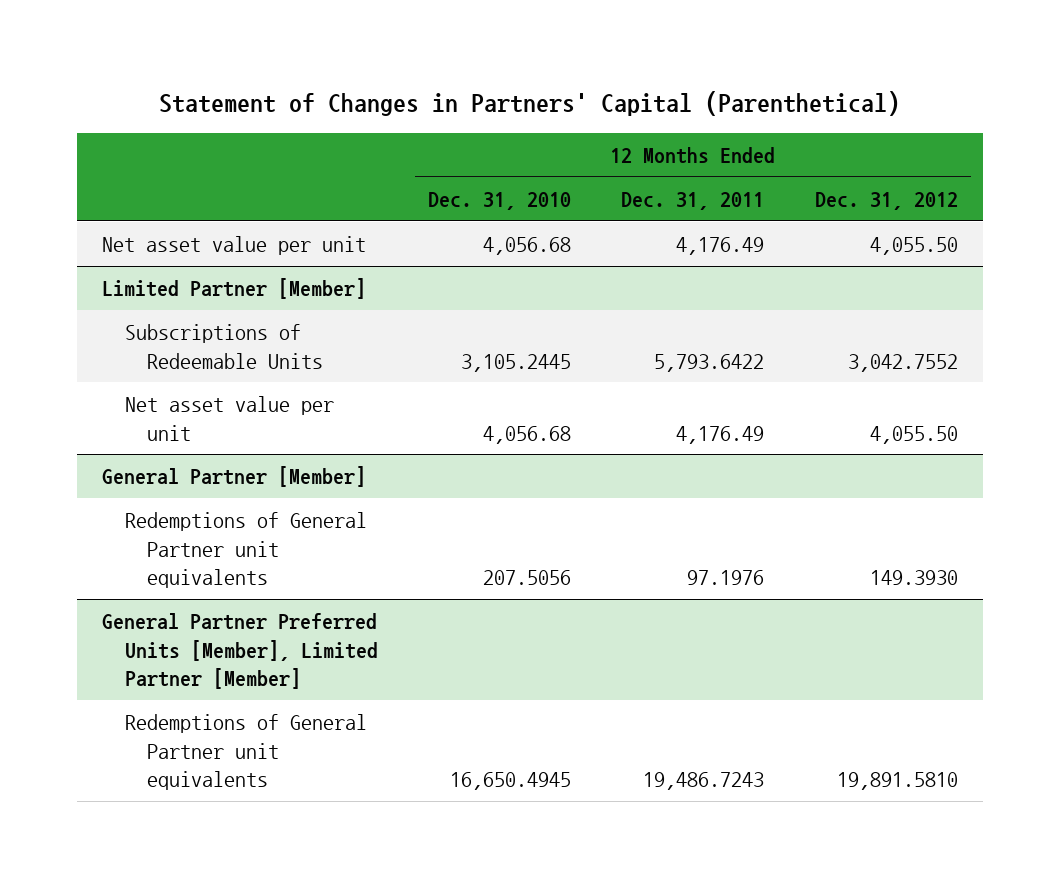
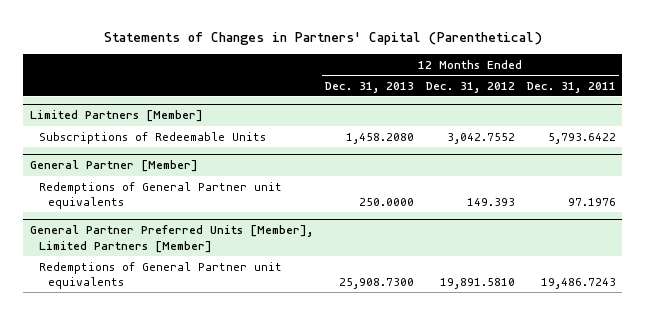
[158,91,900,117] Statement of Changes in Partners' Capital (Parenthetical) -> [103,32,542,46] Statements of Changes in Partners' Capital (Parenthetical)
[428,191,572,210] Dec. 31, 2010 -> none
none -> [324,81,414,93] Dec. 31, 2013
[102,235,367,255] Net asset value per unit -> none
[102,277,367,299] Limited Partner [Member] -> [29,110,203,123] Limited Partners [Member]
[124,395,334,441] Net asset value per unit -> none
[869,570,958,586] 149.3930 -> [466,198,515,207] 149.393
[102,612,378,690] General Partner Preferred Units [Member], Limited Partner [Member] -> [29,225,313,253] General Partner Preferred Units [Member], Limited Partners [Member]

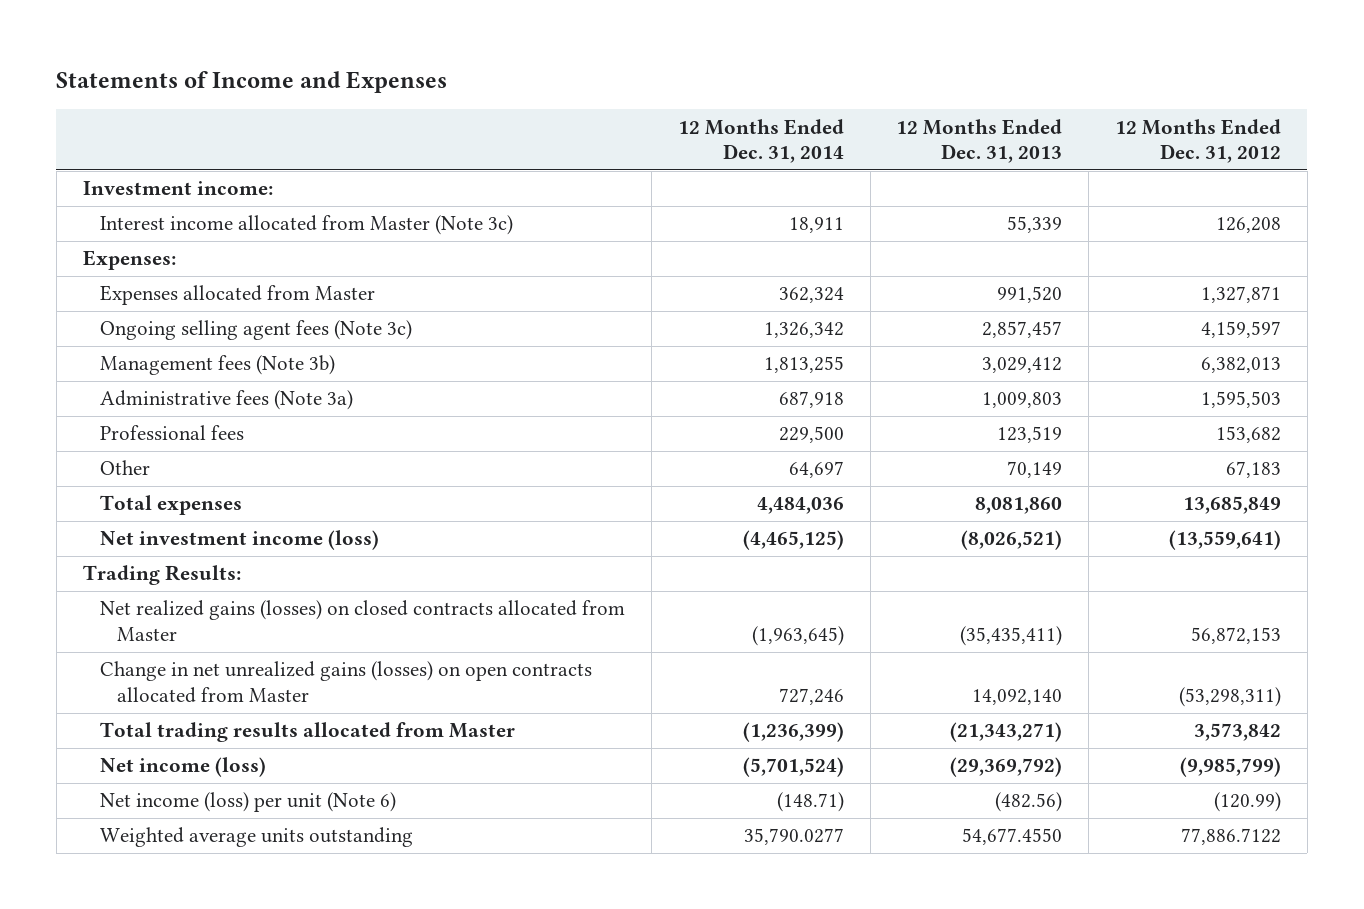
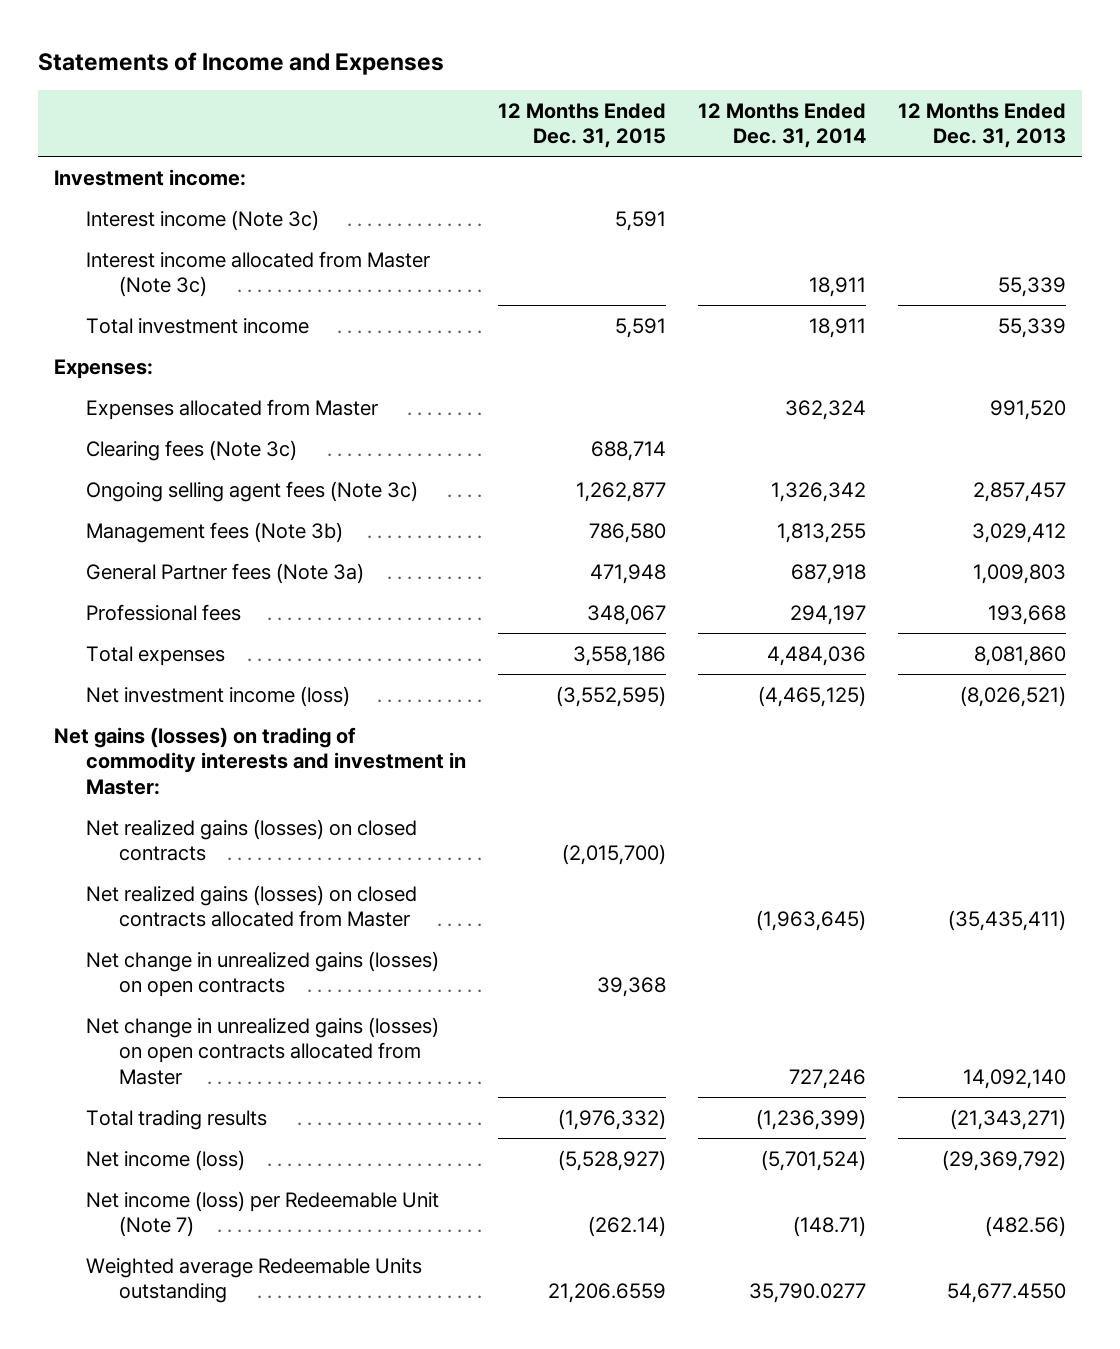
[1115,118,1282,164] 12 Months Ended Dec. 31, 2012 -> none
none -> [498,102,667,149] 12 Months Ended Dec. 31, 2015
none -> [86,209,320,231] Interest income (Note 3c)
none -> [86,317,310,334] Total investment income
none -> [86,439,298,461] Clearing fees (Note 3c)
[100,460,151,476] Other -> none
[100,390,354,411] Administrative fees (Note 3a) -> [86,562,365,584] General Partner fees (Note 3a)
[778,426,844,444] 229,500 -> [790,604,867,625] 294,197
[997,426,1063,444] 123,519 -> [988,604,1067,625] 193,668
[82,565,241,586] Trading Results: -> none
none -> [53,726,467,795] Net gains (losses) on trading of commodity interests and investment in Master:
none -> [86,818,418,862] Net realized gains (losses) on closed contracts
none -> [86,950,440,998] Net change in unrealized gains (losses) on open contracts
[100,661,593,703] Change in net unrealized gains (losses) on open contracts allocated from Master -> [86,1016,440,1085] Net change in unrealized gains (losses) on open contracts allocated from Master
[100,722,516,743] Total trading results allocated from Master -> [86,1109,268,1130] Total trading results
[100,792,397,813] Net income (loss) per unit (Note 6) -> [86,1190,440,1238] Net income (loss) per Redeemable Unit (Note 7)
[100,827,414,848] Weighted average units outstanding -> [86,1257,423,1304] Weighted average Redeemable Units outstanding

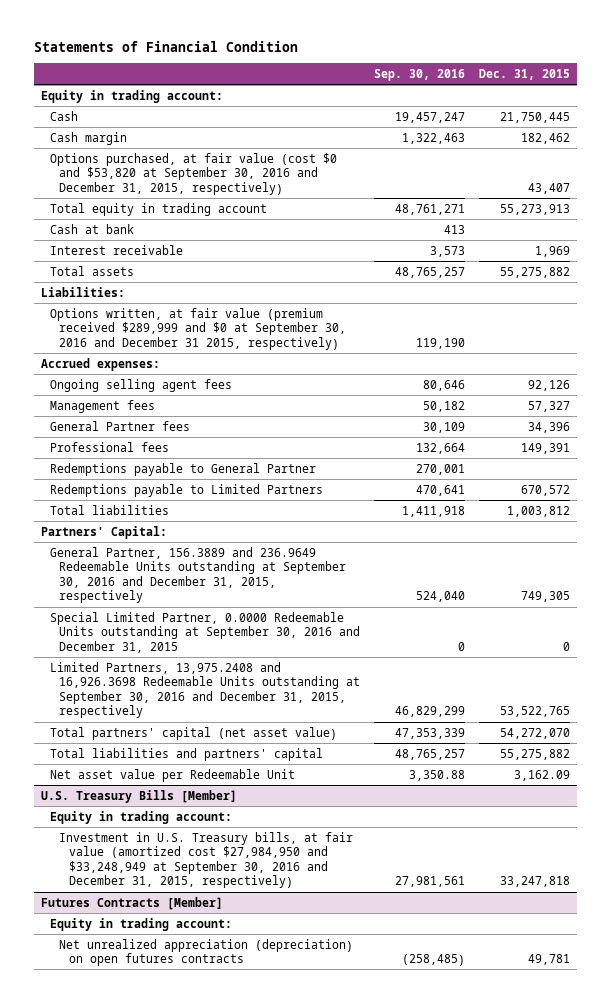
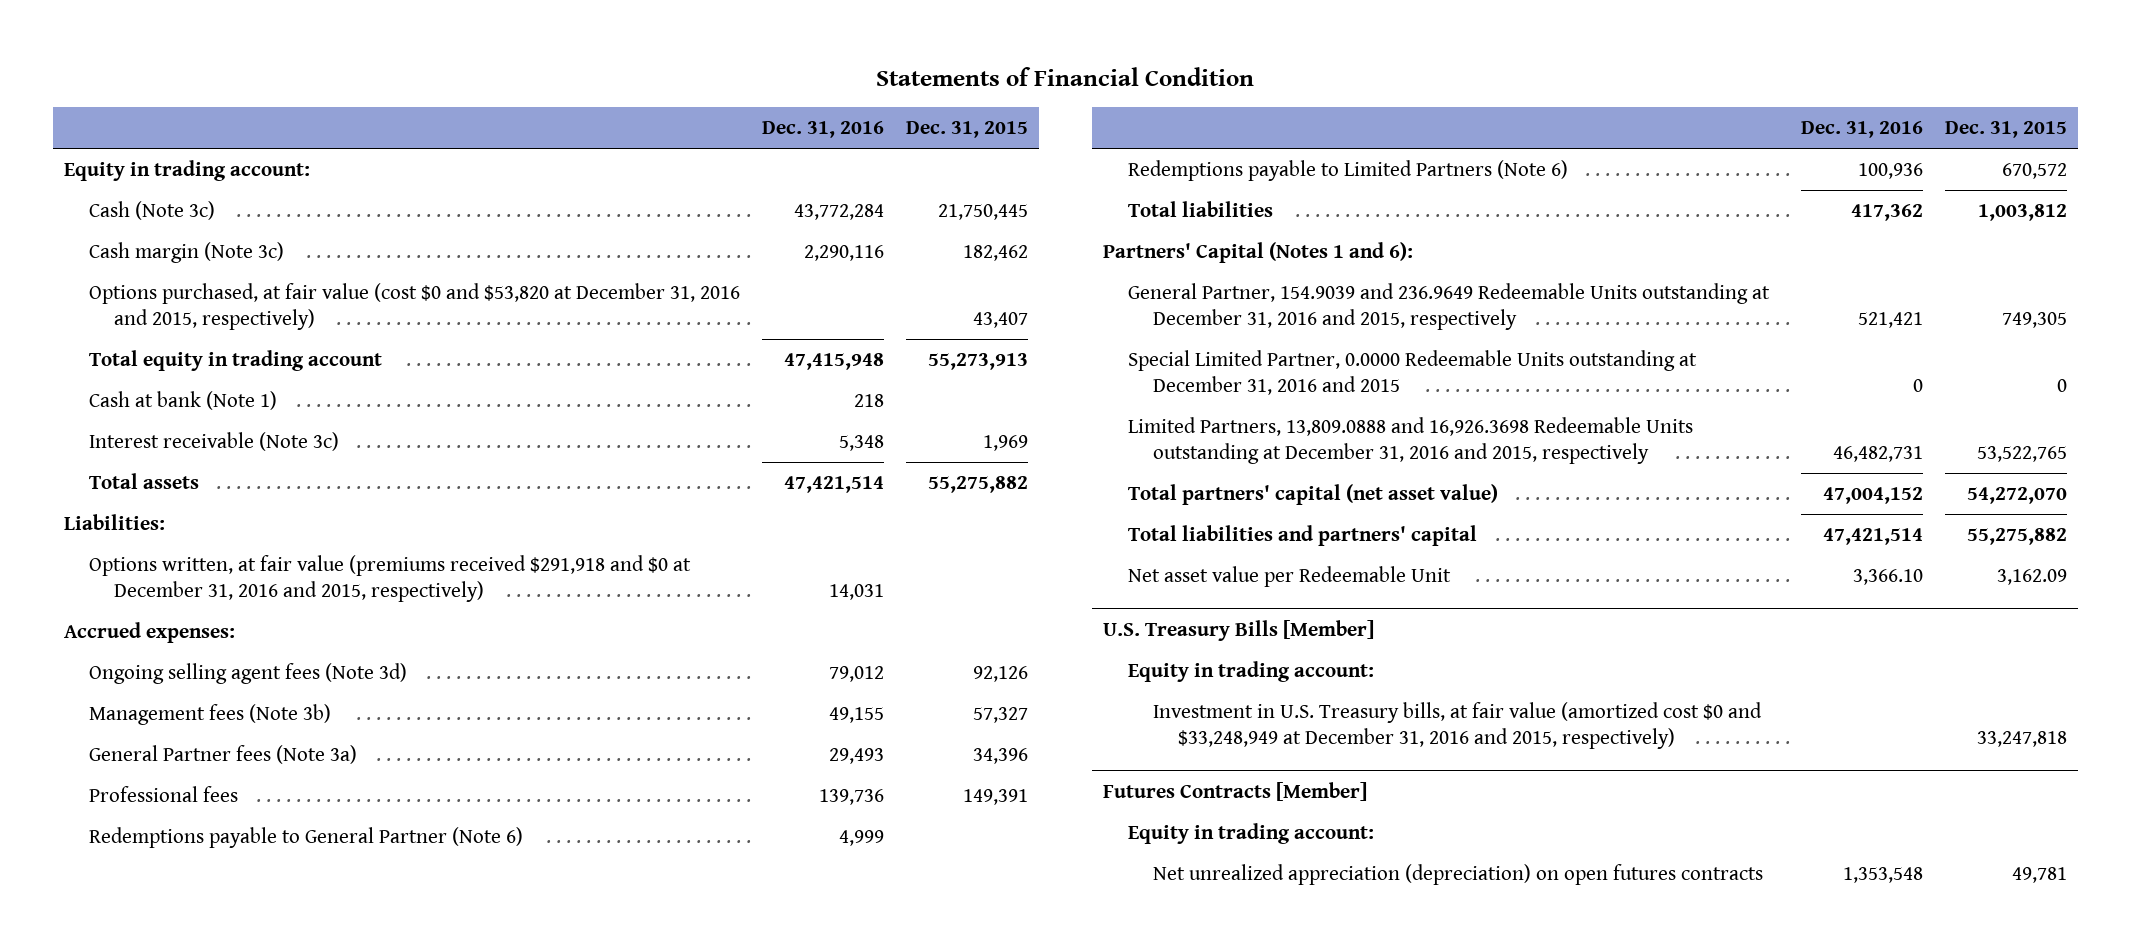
[374,68,466,81] Sep. 30, 2016 -> none
none -> [762,121,885,139] Dec. 31, 2016
[50,110,79,121] Cash -> [89,201,216,221] Cash (Note 3c)
[50,131,128,145] Cash margin -> [89,242,285,264] Cash margin (Note 3c)
[50,152,338,195] Options purchased, at fair value (cost $0 and $53,820 at September 30, 2016 and December 31, 2015, respectively) -> [89,283,741,331] Options purchased, at fair value (cost $0 and $53,820 at December 31, 2016 and 2015, respectively)
[50,223,135,234] Cash at bank -> [89,391,278,411] Cash at bank (Note 1)
[50,244,184,255] Interest receivable -> [89,432,340,452] Interest receivable (Note 3c)
[50,307,347,350] Options written, at fair value (premium received $289,999 and $0 at September 30, 2016 and December 31 2015, respectively) -> [89,555,692,603] Options written, at fair value (premiums received $291,918 and $0 at December 31, 2016 and 2015, respectively)
[50,378,233,392] Ongoing selling agent fees -> [89,663,408,685] Ongoing selling agent fees (Note 3d)
[50,399,156,413] Management fees -> [89,704,332,726] Management fees (Note 3b)
[50,420,191,431] General Partner fees -> [89,745,358,765] General Partner fees (Note 3a)
[50,462,317,476] Redemptions payable to General Partner -> [89,827,524,849] Redemptions payable to General Partner (Note 6)
[50,483,324,497] Redemptions payable to Limited Partners -> [1127,160,1568,182] Redemptions payable to Limited Partners (Note 6)
[41,525,168,539] Partners' Capital: -> [1102,242,1413,264] Partners' Capital (Notes 1 and 6):
[50,546,347,604] General Partner, 156.3889 and 236.9649 Redeemable Units outstanding at September 30, 2016 and December 31, 2015, respectively -> [1127,283,1770,331] General Partner, 154.9039 and 236.9649 Redeemable Units outstanding at December 31, 2016 and 2015, respectively
[50,611,361,653] Special Limited Partner, 0.0000 Redeemable Units outstanding at September 30, 2016 and December 31, 2015 -> [1127,350,1697,396] Special Limited Partner, 0.0000 Redeemable Units outstanding at December 31, 2016 and 2015
[50,661,361,719] Limited Partners, 13,975.2408 and 16,926.3698 Redeemable Units outstanding at September 30, 2016 and December 31, 2015, respectively -> [1127,417,1693,465] Limited Partners, 13,809.0888 and 16,926.3698 Redeemable Units outstanding at December 31, 2016 and 2015, respectively
[59,831,354,889] Investment in U.S. Treasury bills, at fair value (amortized cost $27,984,950 and $33,248,949 at September 30, 2016 and December 31, 2015, respectively) -> [1152,702,1762,750] Investment in U.S. Treasury bills, at fair value (amortized cost $0 and $33,248,949 at December 31, 2016 and 2015, respectively)

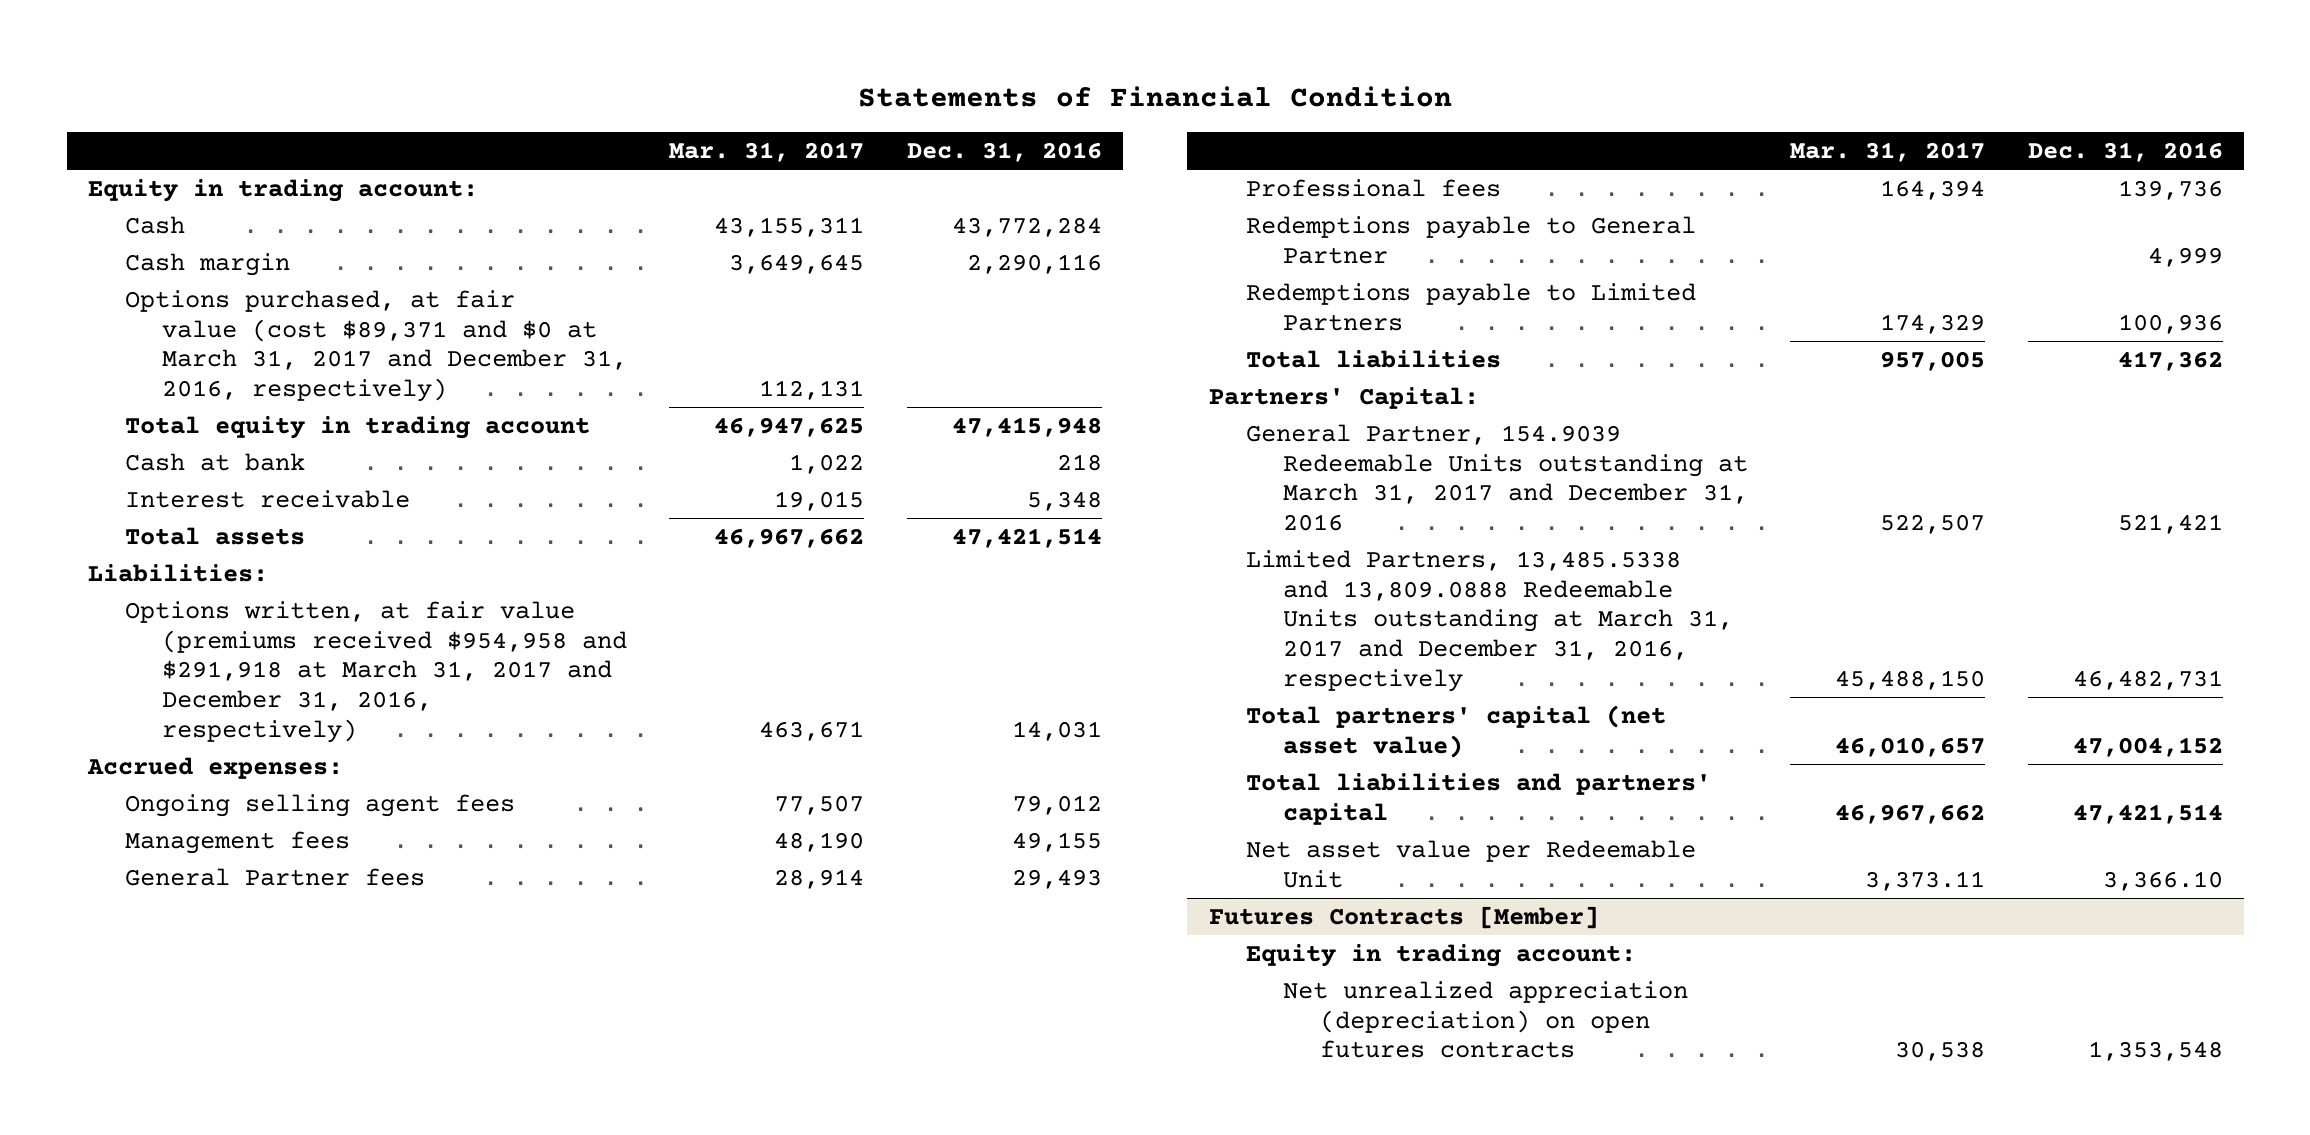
[905,121,1028,139] Dec. 31, 2015 -> none
none -> [669,142,865,163] Mar. 31, 2017
[89,201,216,221] Cash (Note 3c) -> [124,215,185,234] Cash
[89,242,285,264] Cash margin (Note 3c) -> [124,252,290,276] Cash margin
[89,283,741,331] Options purchased, at fair value (cost $0 and $53,820 at December 31, 2016 and 2015, respectively) -> [124,289,628,402] Options purchased, at fair value (cost $89,371 and $0 at March 31, 2017 and December 31, 2016, respectively)
[89,391,278,411] Cash at bank (Note 1) -> [124,452,305,471] Cash at bank
[89,432,340,452] Interest receivable (Note 3c) -> [124,489,410,508] Interest receivable
[89,555,692,603] Options written, at fair value (premiums received $291,918 and $0 at December 31, 2016 and 2015, respectively) -> [124,600,628,743] Options written, at fair value (premiums received $954,958 and $291,918 at March 31, 2017 and December 31, 2016, respectively)
[89,663,408,685] Ongoing selling agent fees (Note 3d) -> [124,793,515,817] Ongoing selling agent fees
[89,704,332,726] Management fees (Note 3b) -> [124,830,350,854] Management fees
[89,745,358,765] General Partner fees (Note 3a) -> [124,867,425,886] General Partner fees
[89,827,524,849] Redemptions payable to General Partner (Note 6) -> [1245,215,1696,264] Redemptions payable to General Partner
[1127,160,1568,182] Redemptions payable to Limited Partners (Note 6) -> [1245,282,1696,331] Redemptions payable to Limited Partners
[1127,350,1697,396] Special Limited Partner, 0.0000 Redeemable Units outstanding at December 31, 2016 and 2015 -> none
[1102,242,1413,264] Partners' Capital (Notes 1 and 6): -> [1208,386,1479,409] Partners' Capital:
[1127,283,1770,331] General Partner, 154.9039 and 236.9649 Redeemable Units outstanding at December 31, 2016 and 2015, respectively -> [1245,423,1748,531] General Partner, 154.9039 Redeemable Units outstanding at March 31, 2017 and December 31, 2016
[1127,417,1693,465] Limited Partners, 13,809.0888 and 16,926.3698 Redeemable Units outstanding at December 31, 2016 and 2015, respectively -> [1245,549,1733,692] Limited Partners, 13,485.5338 and 13,809.0888 Redeemable Units outstanding at March 31, 2017 and December 31, 2016, respectively
[1102,620,1374,642] U.S. Treasury Bills [Member] -> none
[1127,661,1374,683] Equity in trading account: -> none
[1152,702,1762,750] Investment in U.S. Treasury bills, at fair value (amortized cost $0 and $33,248,949 at December 31, 2016 and 2015, respectively) -> none

